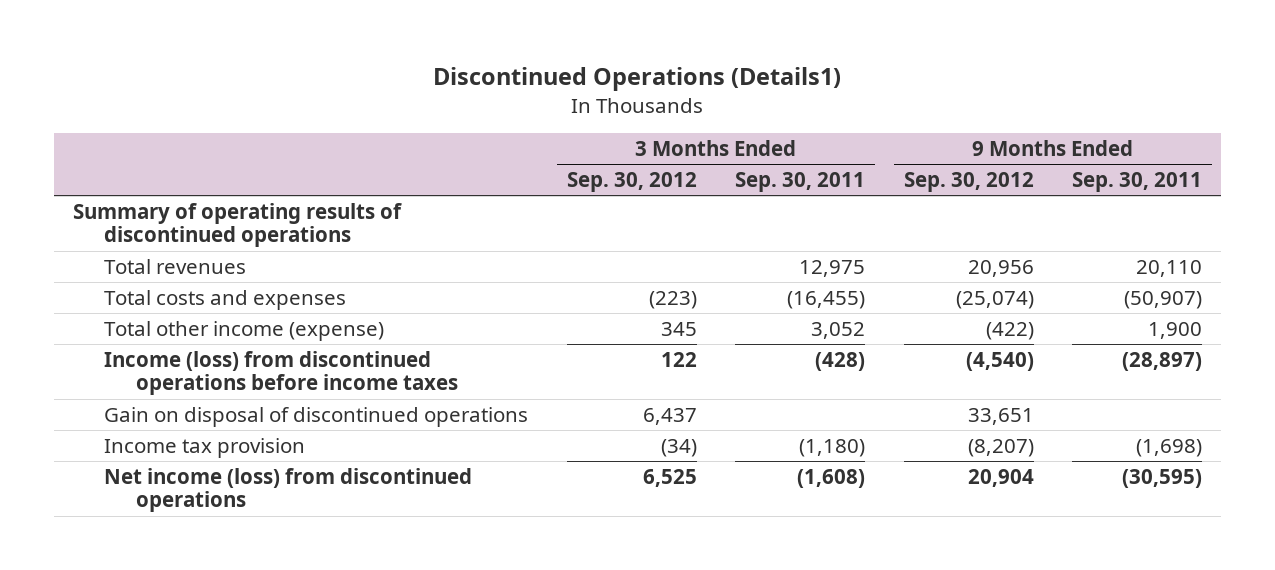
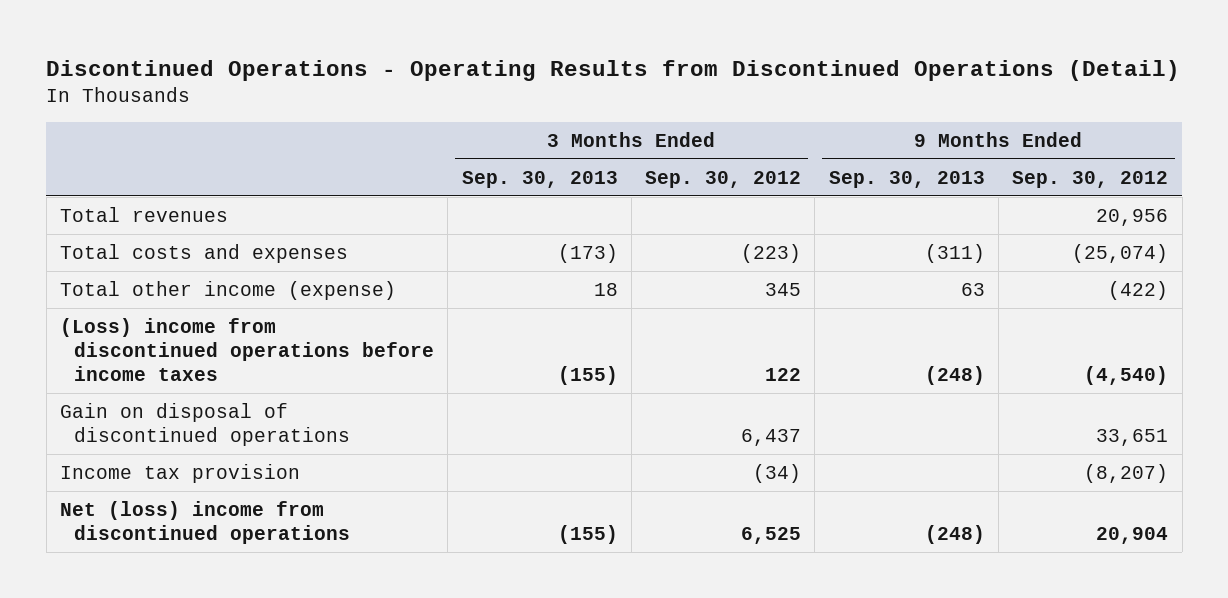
[433,67,842,92] Discontinued Operations (Details1) -> [46,60,1181,82] Discontinued Operations - Operating Results from Discontinued Operations (Detail)
[735,172,866,193] Sep. 30, 2011 -> none
[1072,172,1203,193] Sep. 30, 2011 -> none
none -> [461,170,618,188] Sep. 30, 2013
none -> [828,170,985,188] Sep. 30, 2013
[72,202,402,248] Summary of operating results of discontinued operations -> none
[104,350,458,396] Income (loss) from discontinued operations before income taxes -> [59,317,435,381] (Loss) income from discontinued operations before income taxes
[104,467,473,513] Net income (loss) from discontinued operations -> [59,500,351,544] Net (loss) income from discontinued operations

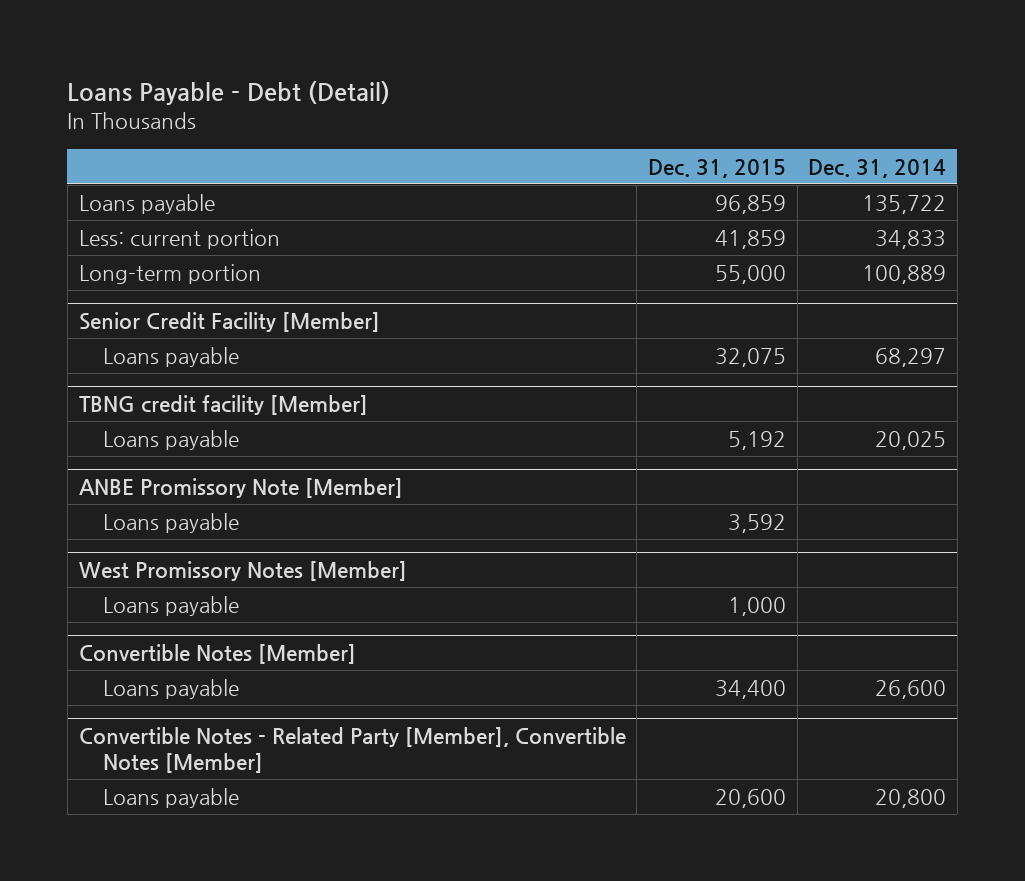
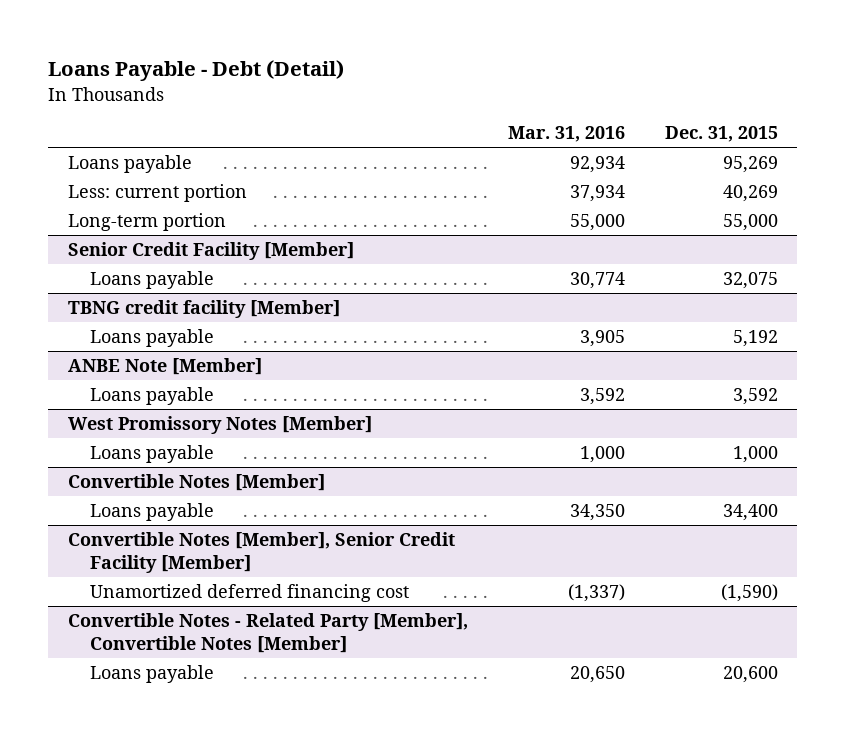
[808,158,947,178] Dec. 31, 2014 -> none
none -> [507,126,625,143] Mar. 31, 2016
[714,194,786,214] 96,859 -> [722,155,778,173] 95,269
[714,229,786,249] 41,859 -> [722,184,778,202] 40,269
[78,477,403,498] ANBE Promissory Note [Member] -> [68,357,263,375] ANBE Note [Member]
none -> [68,531,456,573] Convertible Notes [Member], Senior Credit Facility [Member]
none -> [89,583,409,602] Unamortized deferred financing cost

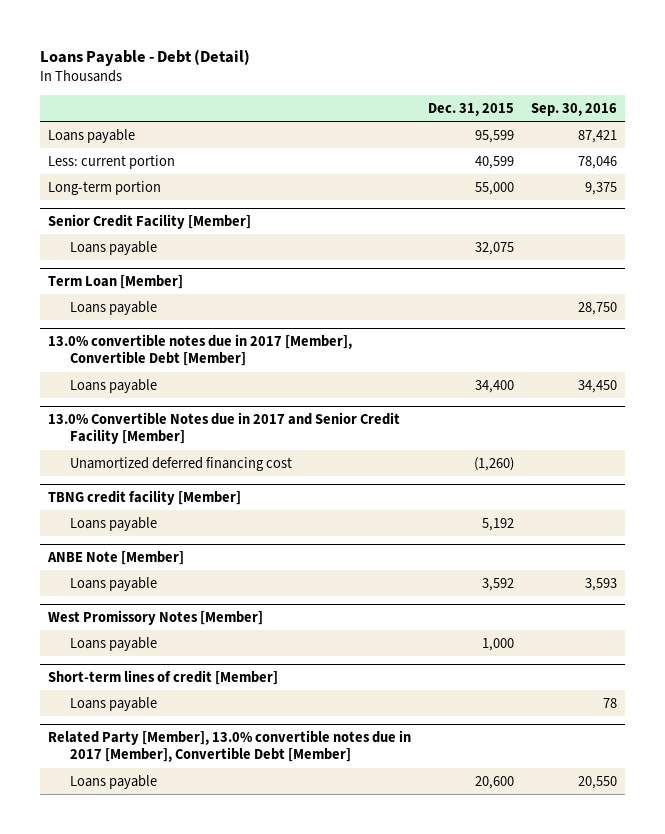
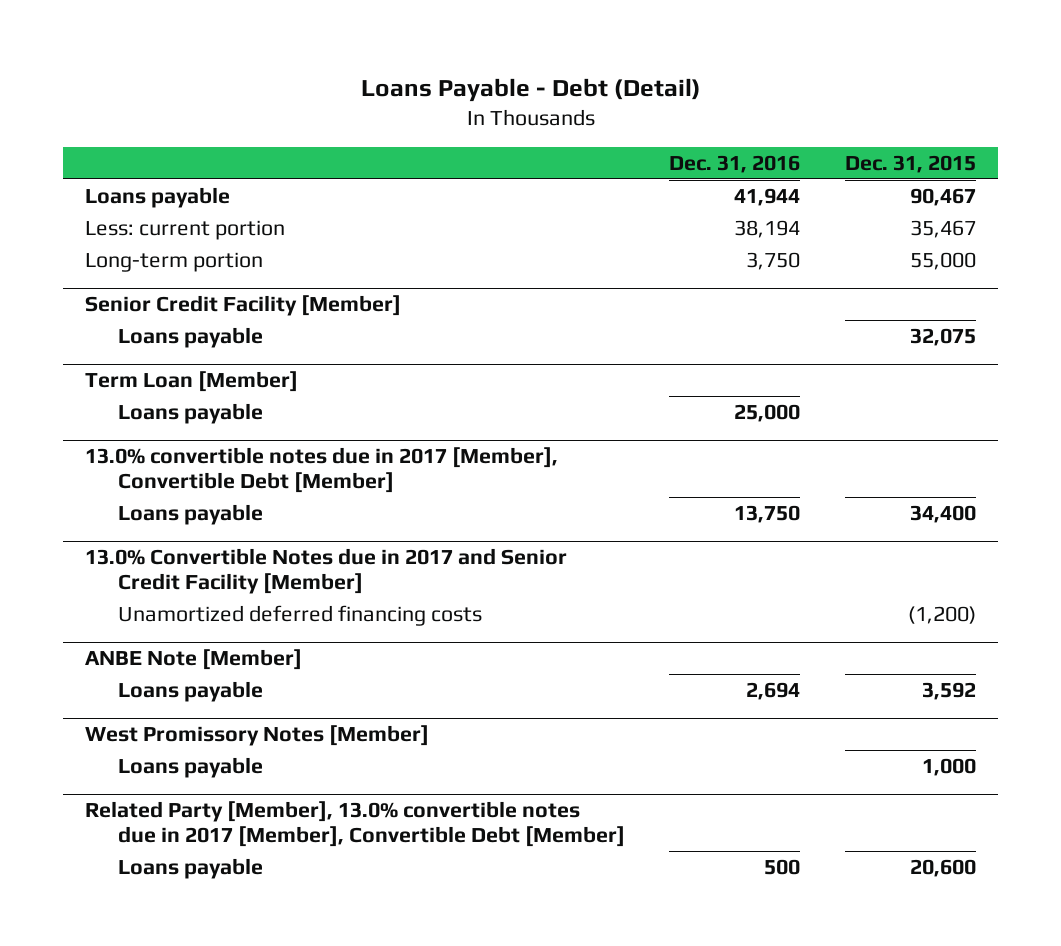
[530,103,617,117] Sep. 30, 2016 -> none
none -> [669,154,801,173] Dec. 31, 2016
[475,129,515,143] 95,599 -> [909,187,976,206] 90,467
[475,155,515,169] 40,599 -> [909,219,976,238] 35,467
[48,490,242,506] TBNG credit facility [Member] -> none
[69,516,157,531] Loans payable -> none
[69,456,292,471] Unamortized deferred financing cost -> [117,604,482,626] Unamortized deferred financing costs
[474,456,515,471] (1,260) -> [907,605,976,624] (1,200)
[48,670,279,686] Short-term lines of credit [Member] -> none
[69,696,157,711] Loans payable -> none

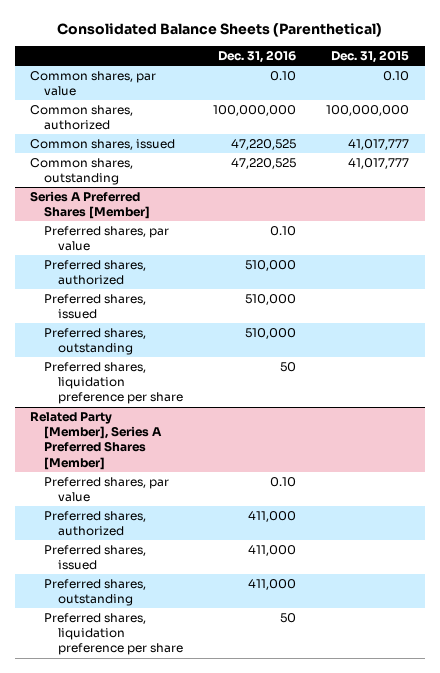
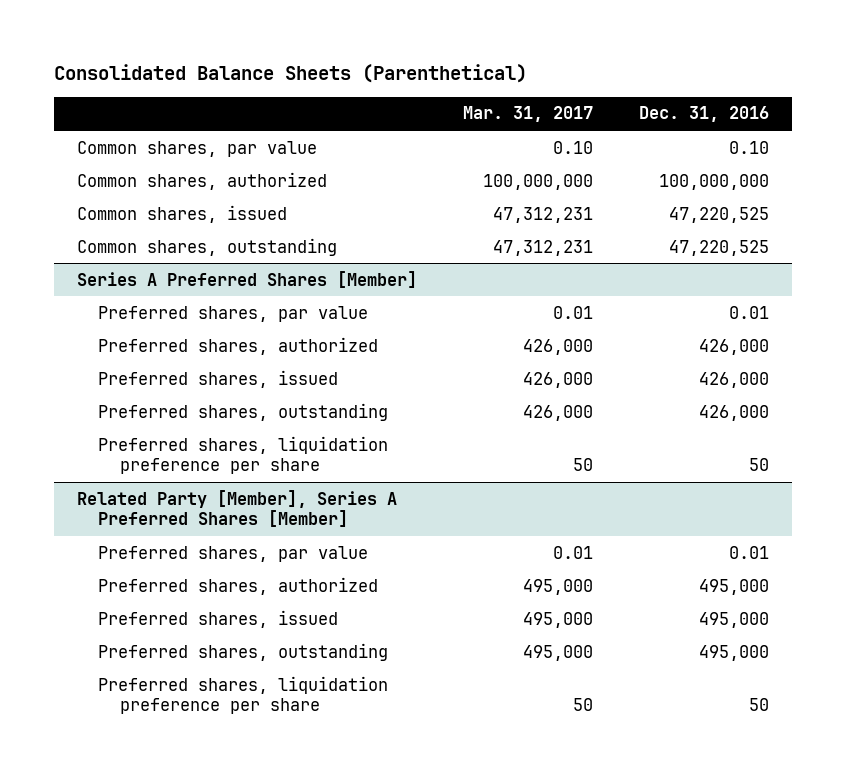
[331,49,410,63] Dec. 31, 2015 -> none
none -> [462,106,593,123] Mar. 31, 2017
[270,226,297,237] 0.10 -> [728,305,769,319] 0.01
[245,260,297,272] 510,000 -> [698,338,769,355] 426,000
[245,294,297,306] 510,000 -> [698,371,769,388] 426,000
[245,328,297,340] 510,000 -> [698,404,769,421] 426,000
[270,477,297,488] 0.10 -> [728,545,769,559] 0.01
[248,511,297,523] 411,000 -> [698,578,769,595] 495,000
[248,545,297,557] 411,000 -> [698,611,769,628] 495,000
[248,579,297,591] 411,000 -> [698,644,769,661] 495,000

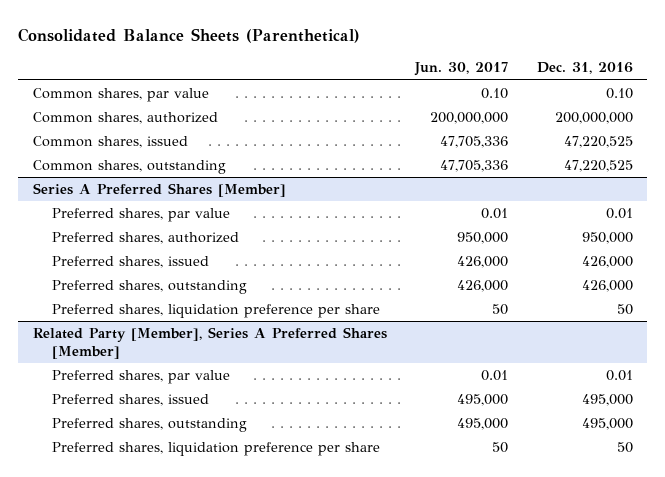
[462,106,593,123] Mar. 31, 2017 -> none
none -> [414,62,509,77] Jun. 30, 2017
[658,173,769,190] 100,000,000 -> [554,112,633,125] 200,000,000
[698,338,769,355] 426,000 -> [581,232,633,245] 950,000
[98,576,379,595] Preferred shares, authorized -> none

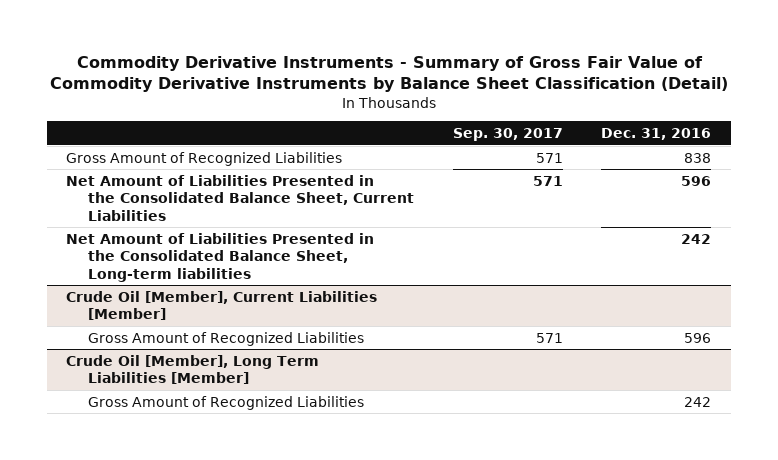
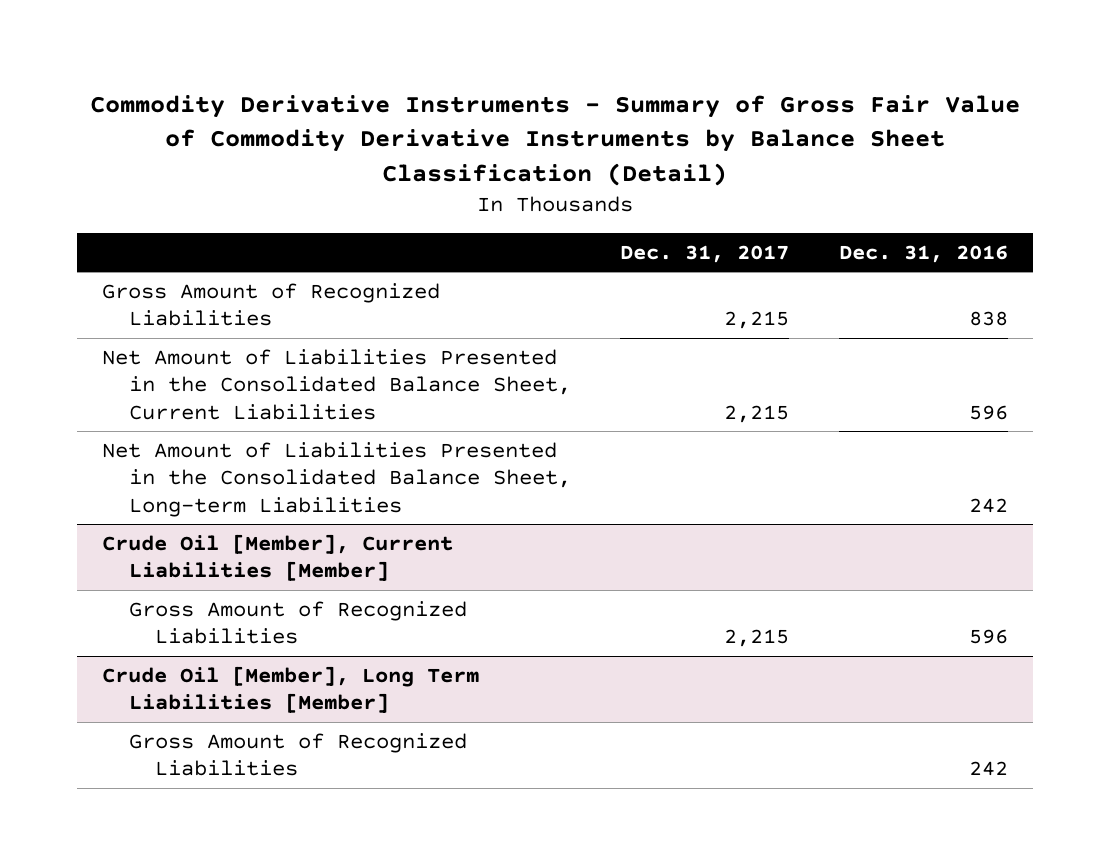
[452,127,563,141] Sep. 30, 2017 -> none
none -> [620,245,790,264] Dec. 31, 2017
[66,232,375,282] Net Amount of Liabilities Presented in the Consolidated Balance Sheet, Long-term liabilities -> [101,441,571,517] Net Amount of Liabilities Presented in the Consolidated Balance Sheet, Long-term Liabilities

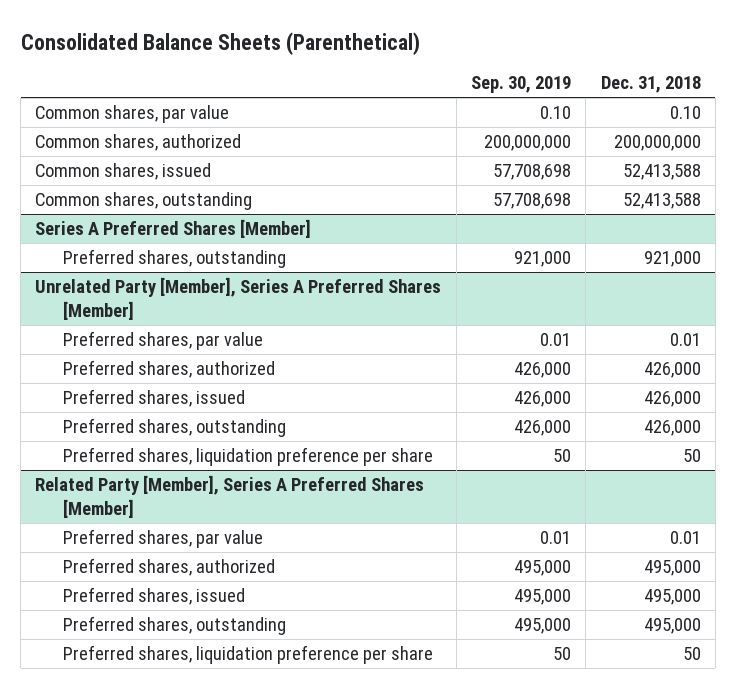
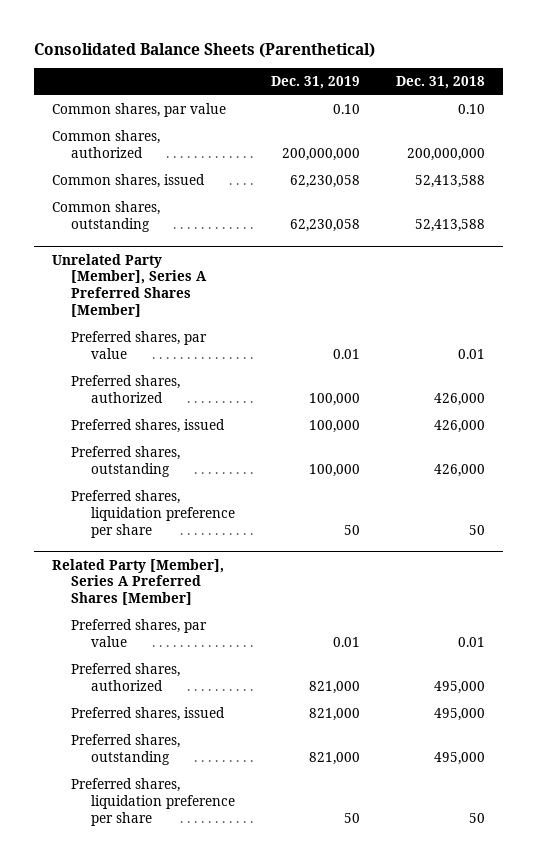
[471,76,572,94] Sep. 30, 2019 -> none
none -> [270,76,360,90] Dec. 31, 2019
[35,219,312,239] Series A Preferred Shares [Member] -> none
[63,249,287,269] Preferred shares, outstanding -> none

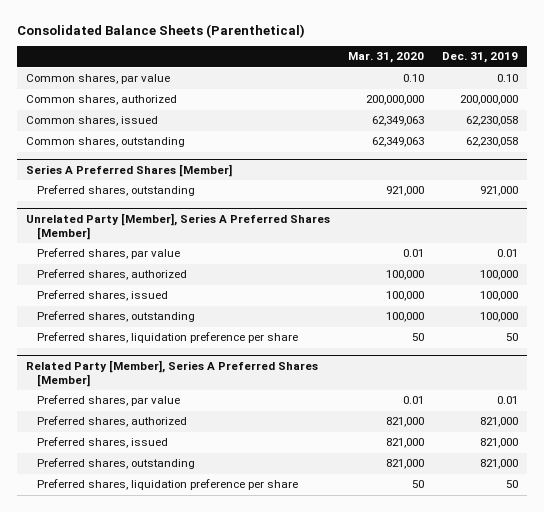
[395,76,485,90] Dec. 31, 2018 -> none
none -> [347,52,424,64] Mar. 31, 2020
none -> [25,163,232,177] Series A Preferred Shares [Member]
none -> [37,185,196,197] Preferred shares, outstanding

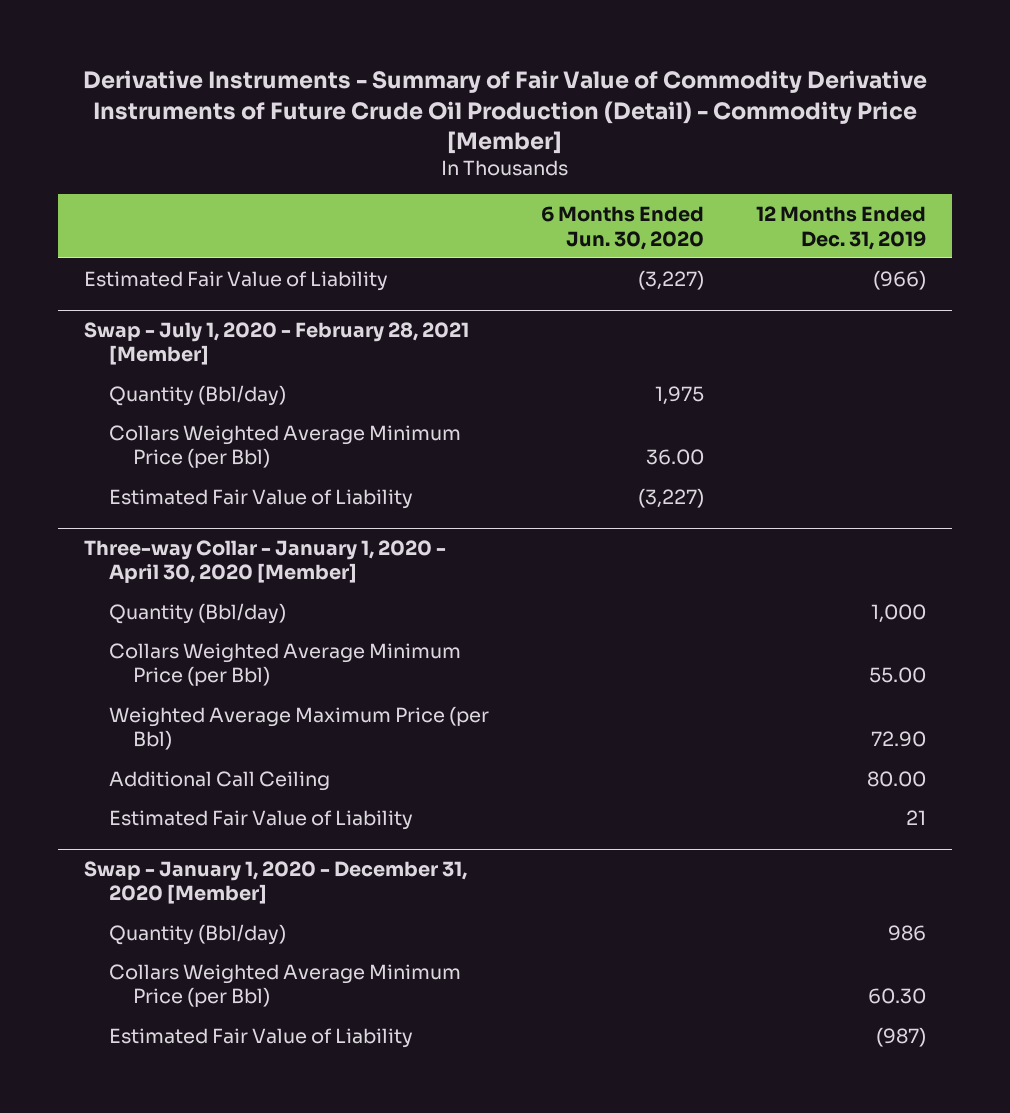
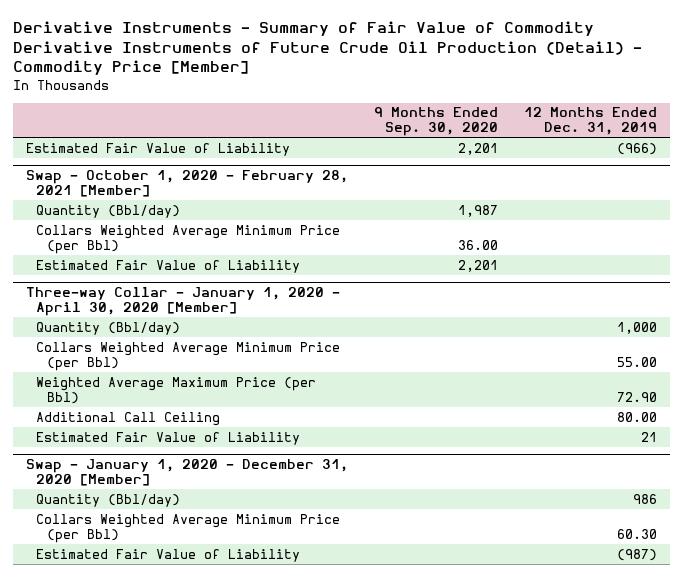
[540,205,704,250] 6 Months Ended Jun. 30, 2020 -> none
none -> [373,107,498,137] 9 Months Ended Sep. 30, 2020
[84,321,470,366] Swap - July 1, 2020 - February 28, 2021 [Member] -> [25,170,348,198] Swap - October 1, 2020 - February 28, 2021 [Member]

